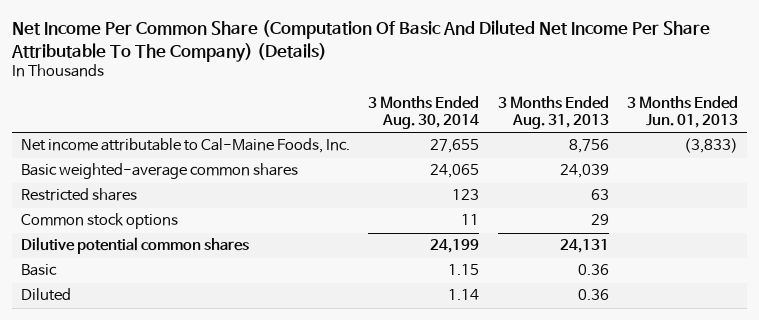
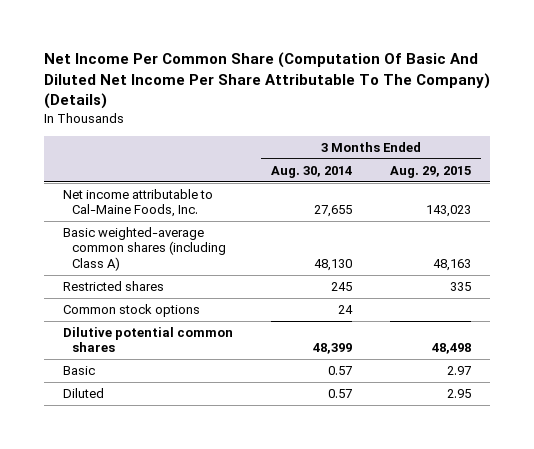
[497,96,609,129] 3 Months Ended Aug. 31, 2013 -> none
[627,96,739,128] 3 Months Ended Jun. 01, 2013 -> none
none -> [390,166,472,179] Aug. 29, 2015
[21,163,299,180] Basic weighted-average common shares -> [62,227,226,271] Basic weighted-average common shares (including Class A)
[430,164,480,179] 24,065 -> [313,258,352,271] 48,130
[452,189,480,201] 123 -> [330,282,352,292] 245
[461,214,480,226] 11 -> [337,305,353,315] 24
[430,239,480,254] 24,199 -> [312,343,352,355] 48,399
[448,264,480,276] 1.15 -> [327,366,352,376] 0.57
[448,289,480,301] 1.14 -> [327,389,352,399] 0.57

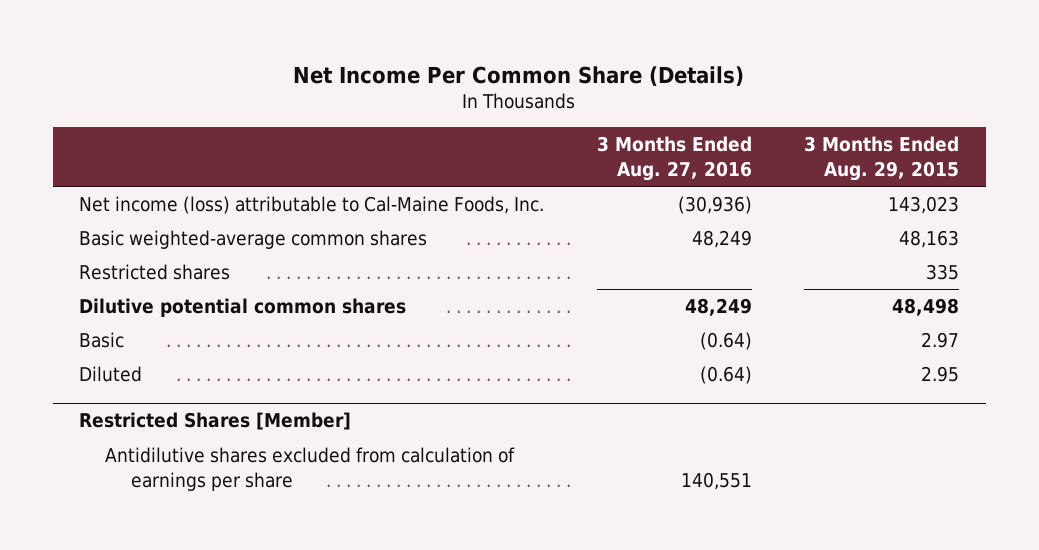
[43,52,490,110] Net Income Per Common Share (Computation Of Basic And Diluted Net Income Per Share Attributable To The Company) (Details) -> [293,65,745,86] Net Income Per Common Share (Details)
[270,166,352,179] Aug. 30, 2014 -> none
none -> [596,136,752,181] 3 Months Ended Aug. 27, 2016
[62,189,213,218] Net income attributable to Cal-Maine Foods, Inc. -> [79,196,545,215] Net income (loss) attributable to Cal-Maine Foods, Inc.
[62,227,226,271] Basic weighted-average common shares (including Class A) -> [79,230,428,250] Basic weighted-average common shares
[62,304,200,318] Common stock options -> none
none -> [79,412,352,431] Restricted Shares [Member]
none -> [105,447,516,491] Antidilutive shares excluded from calculation of earnings per share

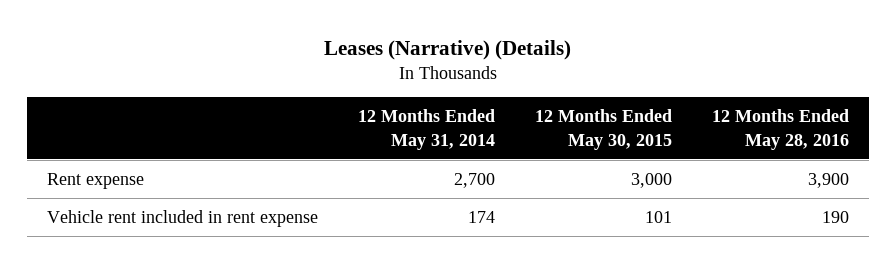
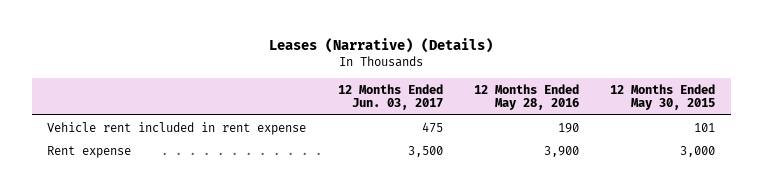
[357,109,495,150] 12 Months Ended May 31, 2014 -> none
none -> [337,83,443,111] 12 Months Ended Jun. 03, 2017
[46,172,144,189] Rent expense -> [47,145,132,158] Rent expense

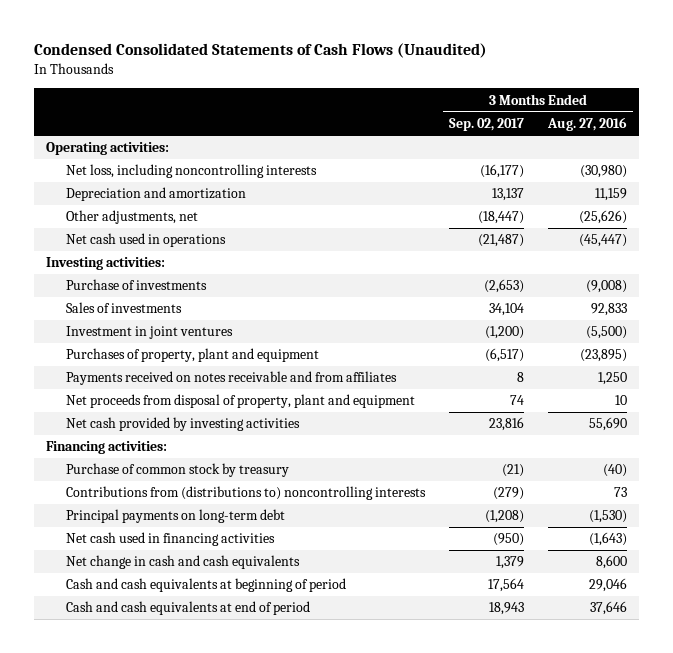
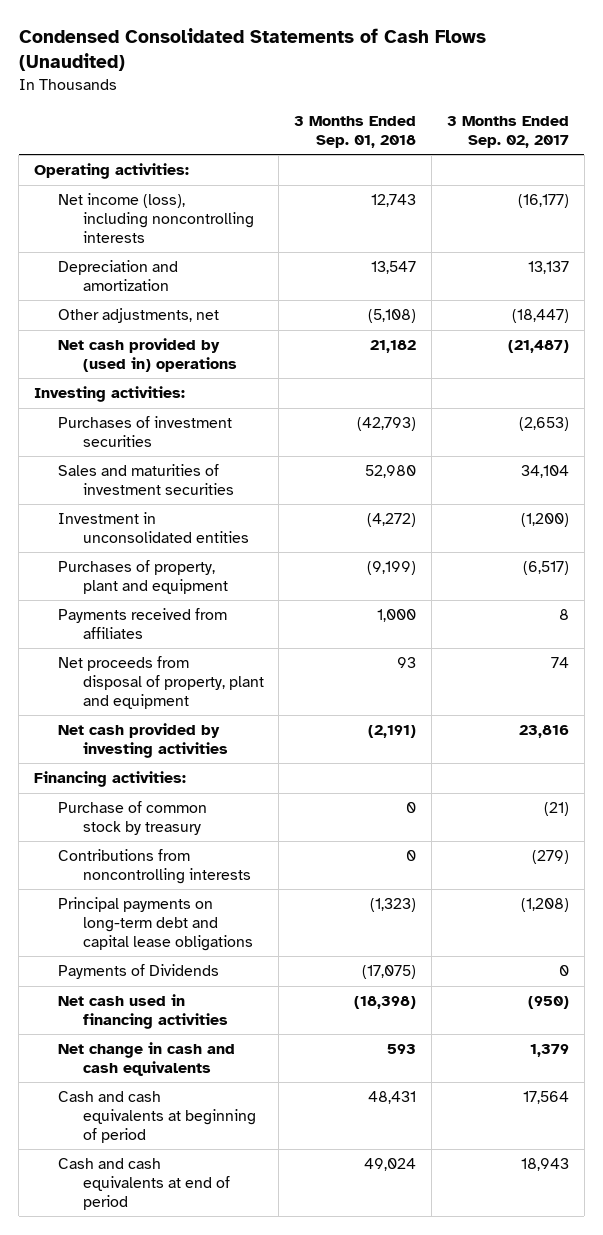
[547,117,628,132] Aug. 27, 2016 -> none
none -> [294,116,417,148] 3 Months Ended Sep. 01, 2018
[66,164,318,179] Net loss, including noncontrolling interests -> [58,193,254,243] Net income (loss), including noncontrolling interests
[66,233,227,248] Net cash used in operations -> [58,338,237,372] Net cash provided by (used in) operations
[66,326,234,340] Investment in joint ventures -> none
[66,279,208,291] Purchase of investments -> [58,416,233,447] Purchases of investment securities
[66,302,183,314] Sales of investments -> [58,464,234,495] Sales and maturities of investment securities
none -> [58,512,249,543] Investment in unconsolidated entities
[66,371,398,386] Payments received on notes receivable and from affiliates -> [58,608,228,639] Payments received from affiliates
[66,486,427,501] Contributions from (distributions to) noncontrolling interests -> [58,849,251,884] Contributions from noncontrolling interests
[66,509,286,524] Principal payments on long-term debt -> [58,897,253,951] Principal payments on long-term debt and capital lease obligations
none -> [58,964,220,980] Payments of Dividends

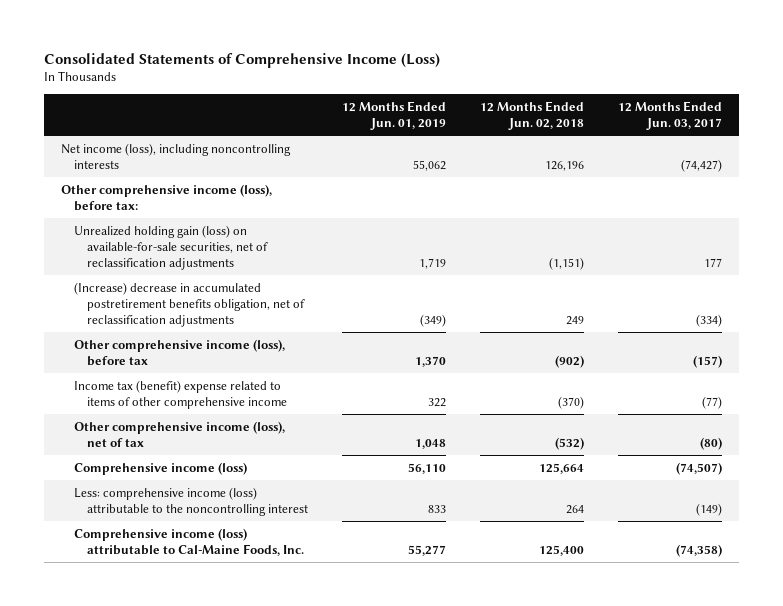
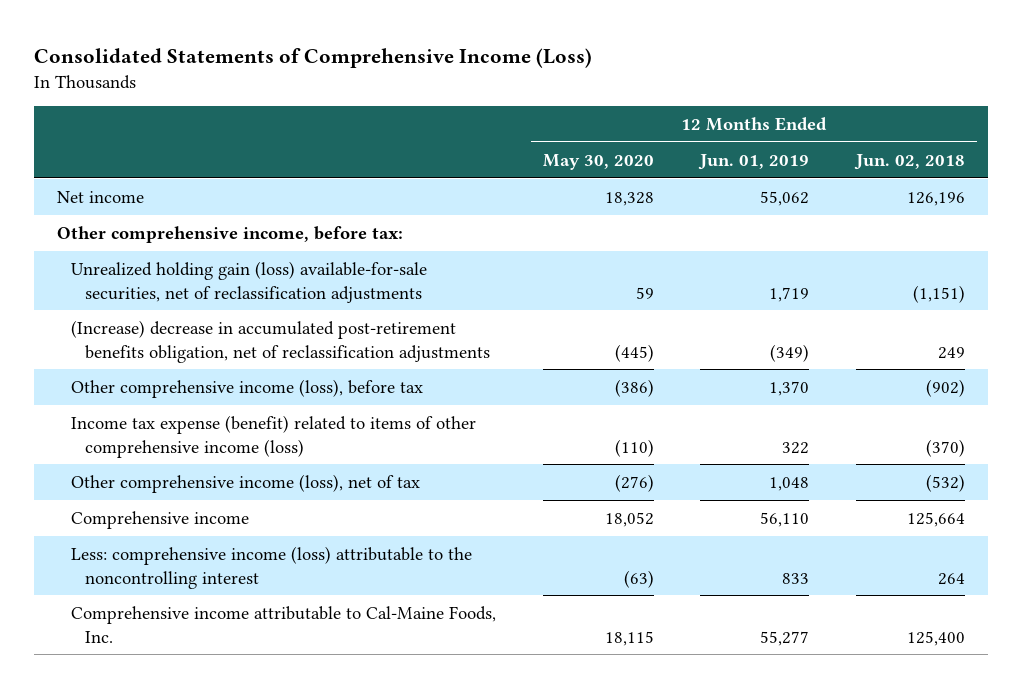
[618,100,723,130] 12 Months Ended Jun. 03, 2017 -> none
none -> [542,153,654,170] May 30, 2020
[60,142,291,169] Net income (loss), including noncontrolling interests -> [57,190,145,203] Net income
[60,183,272,211] Other comprehensive income (loss), before tax: -> [57,225,404,243] Other comprehensive income, before tax:
[74,224,269,270] Unrealized holding gain (loss) on available-for-sale securities, net of reclassification adjustments -> [71,260,428,303] Unrealized holding gain (loss) available-for-sale securities, net of reclassification adjustments
[74,281,306,327] (Increase) decrease in accumulated postretirement benefits obligation, net of reclassification adjustments -> [71,319,491,363] (Increase) decrease in accumulated post-retirement benefits obligation, net of reclassification adjustments
[74,379,288,409] Income tax (benefit) expense related to items of other comprehensive income -> [71,414,477,458] Income tax expense (benefit) related to items of other comprehensive income (loss)
[74,461,248,475] Comprehensive income (loss) -> [71,510,250,529] Comprehensive income
[74,527,305,556] Comprehensive income (loss) attributable to Cal-Maine Foods, Inc. -> [71,605,497,643] Comprehensive income attributable to Cal-Maine Foods, Inc.

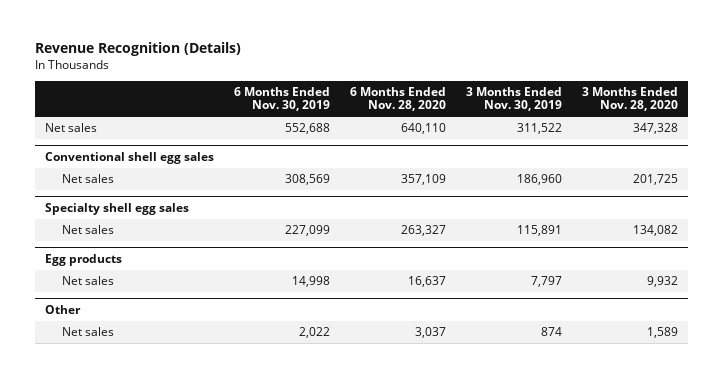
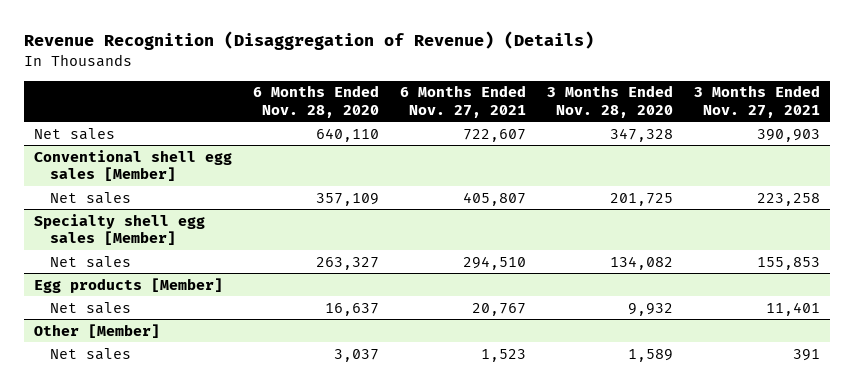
[35,42,242,57] Revenue Recognition (Details) -> [23,31,594,51] Revenue Recognition (Disaggregation of Revenue) (Details)
[234,86,331,112] 6 Months Ended Nov. 30, 2019 -> none
[466,86,563,112] 3 Months Ended Nov. 30, 2019 -> none
none -> [399,85,526,119] 6 Months Ended Nov. 27, 2021
none -> [693,85,820,119] 3 Months Ended Nov. 27, 2021
[45,151,215,164] Conventional shell egg sales -> [34,149,233,182] Conventional shell egg sales [Member]
[45,202,190,215] Specialty shell egg sales -> [34,213,206,246] Specialty shell egg sales [Member]
[45,253,123,266] Egg products -> [34,277,224,293] Egg products [Member]
[45,304,82,314] Other -> [34,323,161,338] Other [Member]

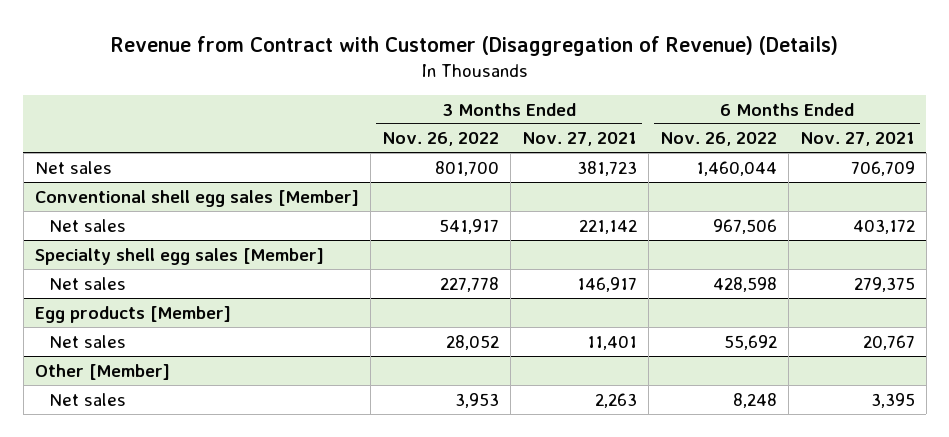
[23,31,594,51] Revenue Recognition (Disaggregation of Revenue) (Details) -> [110,35,838,56] Revenue from Contract with Customer (Disaggregation of Revenue) (Details)
[253,85,380,119] 6 Months Ended Nov. 28, 2020 -> none
[546,85,673,119] 3 Months Ended Nov. 28, 2020 -> none
none -> [381,132,499,147] Nov. 26, 2022
none -> [659,132,777,147] Nov. 26, 2022
[462,128,526,142] 722,607 -> [850,160,915,176] 706,709
[756,128,820,142] 390,903 -> [576,160,637,176] 381,723
[462,191,526,206] 405,807 -> [852,218,915,234] 403,172
[756,192,820,206] 223,258 -> [578,218,637,234] 221,142
[462,255,526,270] 294,510 -> [853,276,915,292] 279,375
[756,256,820,270] 155,853 -> [576,276,637,292] 146,917
[480,348,526,362] 1,523 -> [870,392,915,408] 3,395
[792,348,820,361] 391 -> [594,392,637,408] 2,263

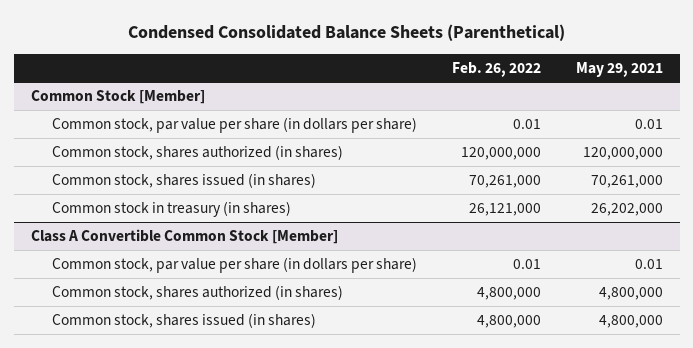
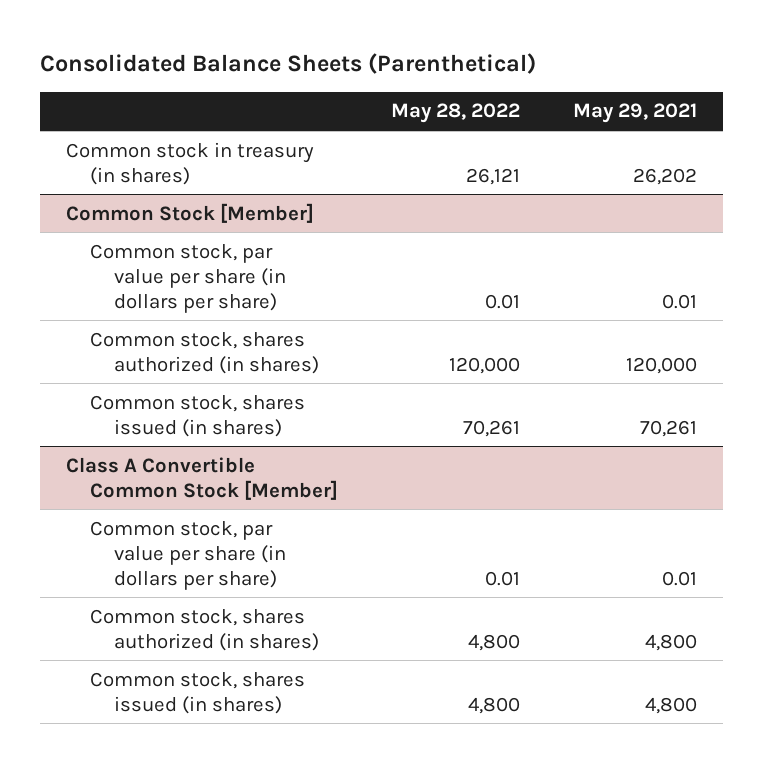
[127,23,565,41] Condensed Consolidated Balance Sheets (Parenthetical) -> [39,53,536,75] Consolidated Balance Sheets (Parenthetical)
[451,61,541,77] Feb. 26, 2022 -> none
none -> [391,103,521,124] May 28, 2022
none -> [66,141,315,185] Common stock in treasury (in shares)
[52,200,292,217] Common stock in treasury (in shares) -> none
[582,146,663,160] 120,000,000 -> [625,356,697,374] 120,000
[590,174,663,188] 70,261,000 -> [639,419,697,437] 70,261
[598,286,663,300] 4,800,000 -> [644,633,697,651] 4,800
[598,314,663,328] 4,800,000 -> [644,696,697,714] 4,800

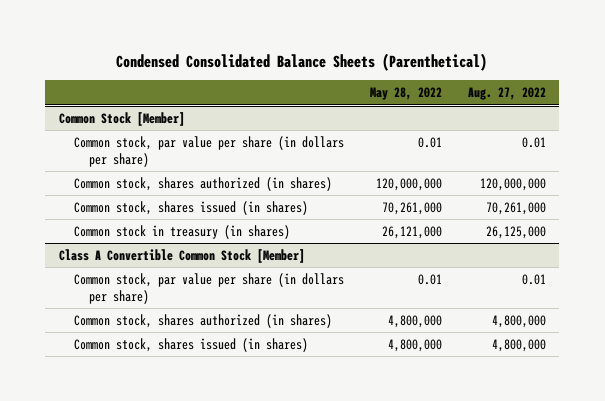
[39,53,536,75] Consolidated Balance Sheets (Parenthetical) -> [116,52,488,71] Condensed Consolidated Balance Sheets (Parenthetical)
[572,103,697,124] May 29, 2021 -> none
none -> [468,87,547,101] Aug. 27, 2022
[66,141,315,185] Common stock in treasury (in shares) -> none
[449,356,521,374] 120,000 -> [376,177,443,191] 120,000,000
[463,419,521,437] 70,261 -> [382,201,443,215] 70,261,000
none -> [73,224,290,239] Common stock in treasury (in shares)
[468,633,521,651] 4,800 -> [388,314,443,328] 4,800,000
[468,696,521,714] 4,800 -> [388,338,443,352] 4,800,000

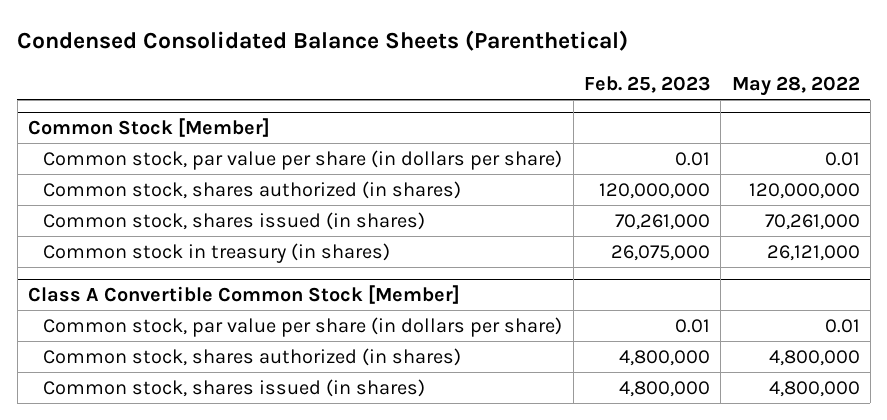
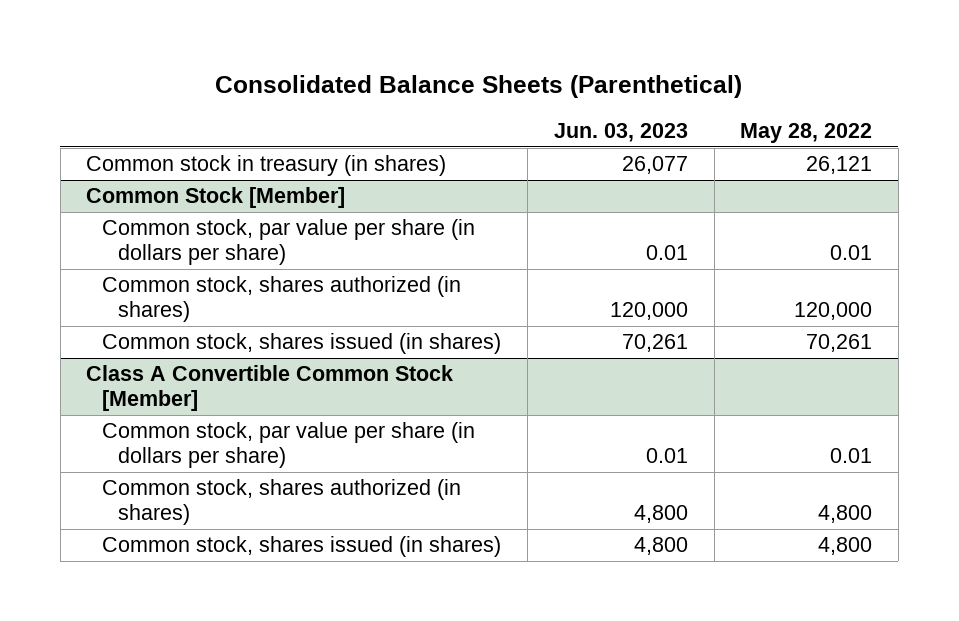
[17,30,629,52] Condensed Consolidated Balance Sheets (Parenthetical) -> [215,75,743,99] Consolidated Balance Sheets (Parenthetical)
[584,76,711,94] Feb. 25, 2023 -> none
none -> [553,123,688,143] Jun. 03, 2023
none -> [86,155,447,177] Common stock in treasury (in shares)
[43,242,391,263] Common stock in treasury (in shares) -> none
[748,182,860,199] 120,000,000 -> [794,302,873,321] 120,000
[764,213,860,230] 70,261,000 -> [806,334,873,353] 70,261
[768,349,860,366] 4,800,000 -> [818,505,873,524] 4,800
[768,380,860,397] 4,800,000 -> [818,537,873,556] 4,800

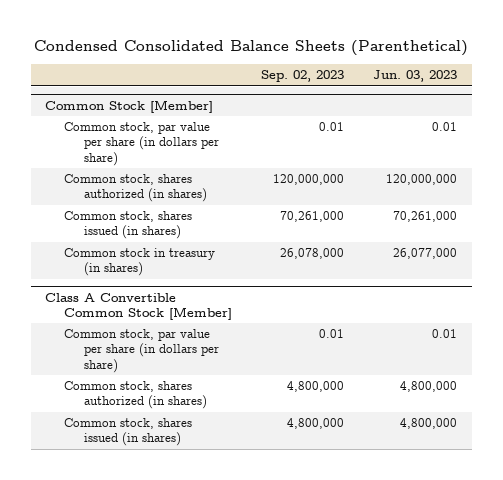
[215,75,743,99] Consolidated Balance Sheets (Parenthetical) -> [34,39,469,56] Condensed Consolidated Balance Sheets (Parenthetical)
[740,123,873,144] May 28, 2022 -> none
none -> [261,70,345,83] Sep. 02, 2023
[86,155,447,177] Common stock in treasury (in shares) -> none
[609,302,688,321] 120,000 -> [386,174,458,186] 120,000,000
[621,334,688,353] 70,261 -> [393,211,458,223] 70,261,000
none -> [64,248,216,277] Common stock in treasury (in shares)
[633,505,688,524] 4,800 -> [400,381,458,393] 4,800,000
[633,537,688,556] 4,800 -> [400,418,458,430] 4,800,000

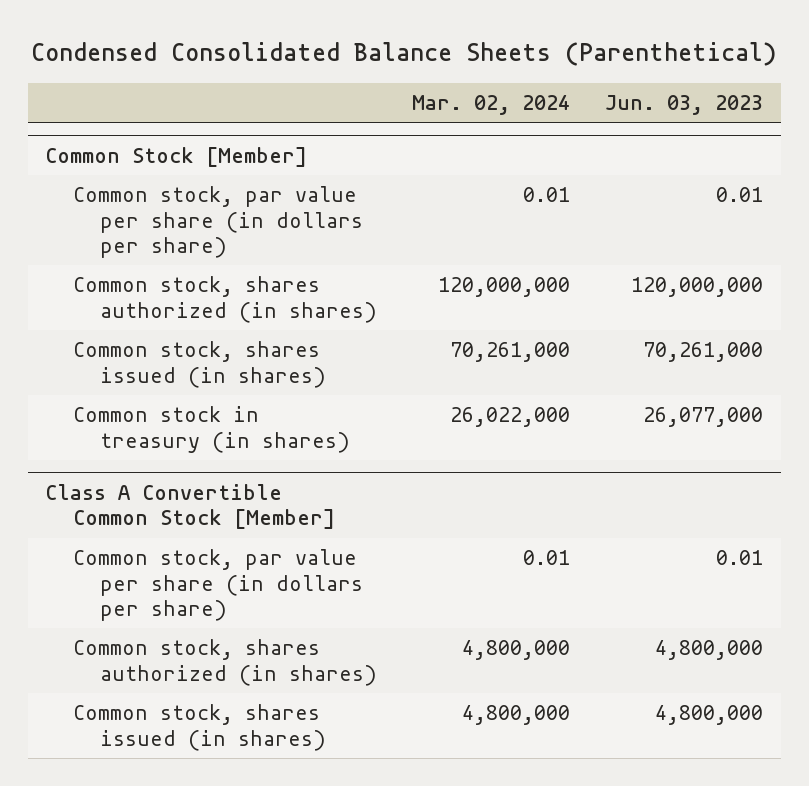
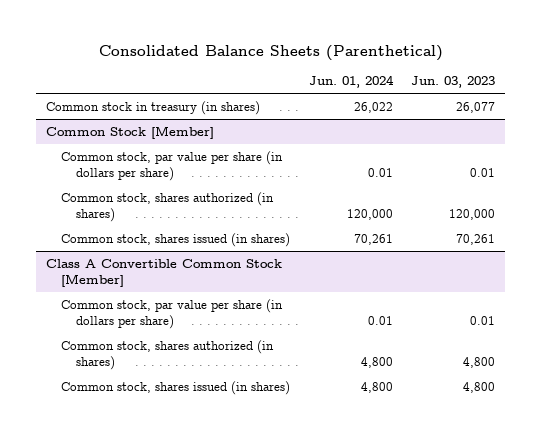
[31,42,778,67] Condensed Consolidated Balance Sheets (Parenthetical) -> [98,44,443,61] Consolidated Balance Sheets (Parenthetical)
[412,94,571,115] Mar. 02, 2024 -> none
none -> [308,75,394,89] Jun. 01, 2024
none -> [45,100,260,115] Common stock in treasury (in shares)
[72,406,350,453] Common stock in treasury (in shares) -> none
[631,277,764,298] 120,000,000 -> [449,208,496,220] 120,000
[643,342,764,363] 70,261,000 -> [456,233,496,245] 70,261
[655,640,764,661] 4,800,000 -> [463,356,496,368] 4,800
[655,705,764,726] 4,800,000 -> [463,381,496,393] 4,800

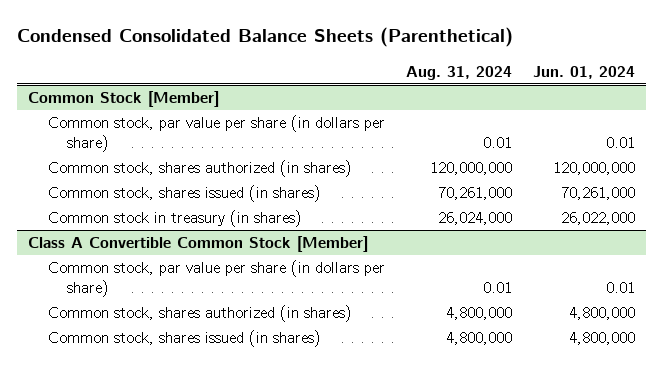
[98,44,443,61] Consolidated Balance Sheets (Parenthetical) -> [17,27,514,48] Condensed Consolidated Balance Sheets (Parenthetical)
[411,76,496,89] Jun. 03, 2023 -> none
none -> [405,65,512,80] Aug. 31, 2024
[45,100,260,115] Common stock in treasury (in shares) -> none
[346,208,393,220] 120,000 -> [553,162,636,176] 120,000,000
[353,233,393,245] 70,261 -> [561,187,636,201] 70,261,000
none -> [47,210,302,228] Common stock in treasury (in shares)
[360,356,393,368] 4,800 -> [569,307,636,321] 4,800,000
[360,381,393,393] 4,800 -> [569,332,636,346] 4,800,000

